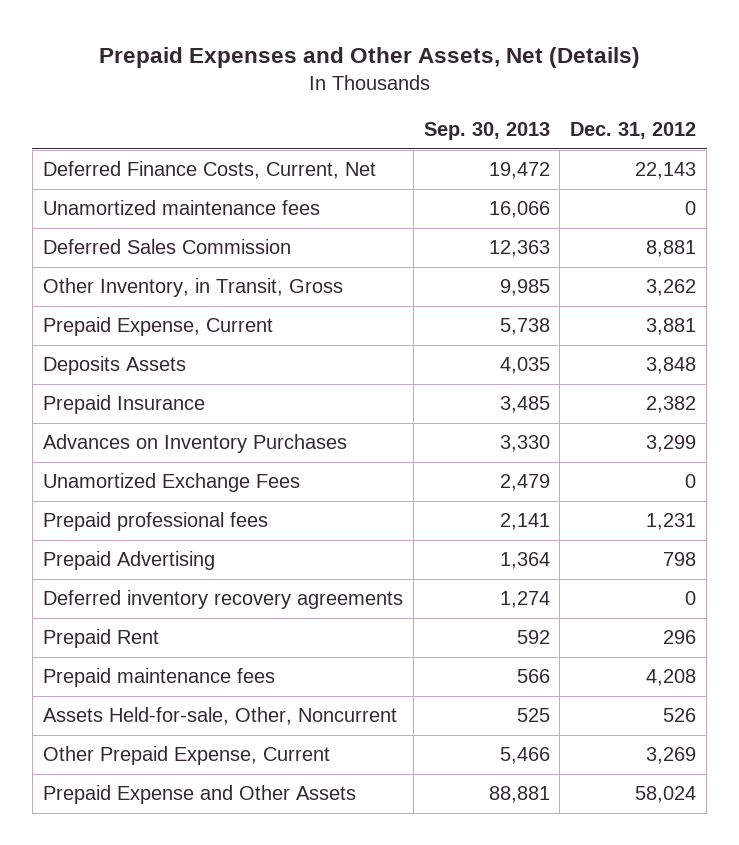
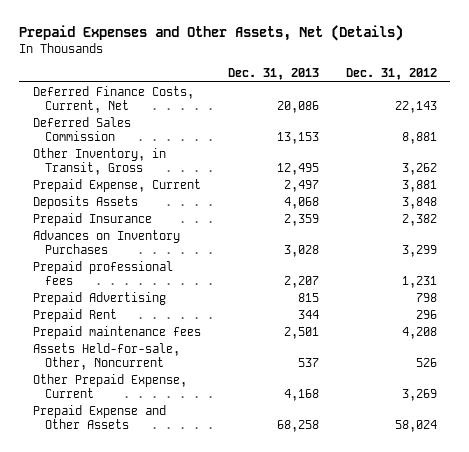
[423,121,550,140] Sep. 30, 2013 -> none
none -> [227,68,319,81] Dec. 31, 2013
[42,200,320,216] Unamortized maintenance fees -> none
[42,473,300,493] Unamortized Exchange Fees -> none
[42,590,403,610] Deferred inventory recovery agreements -> none

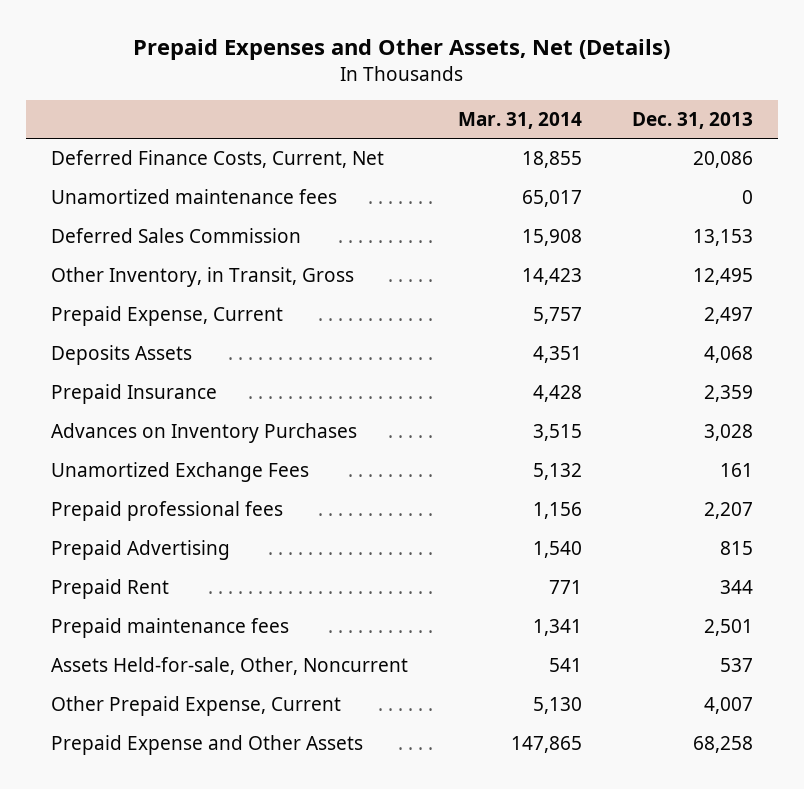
[345,68,437,81] Dec. 31, 2012 -> none
none -> [458,111,583,129] Mar. 31, 2014
none -> [50,189,337,205] Unamortized maintenance fees
none -> [50,462,309,483] Unamortized Exchange Fees
[283,388,319,401] 4,168 -> [704,697,754,715] 4,007

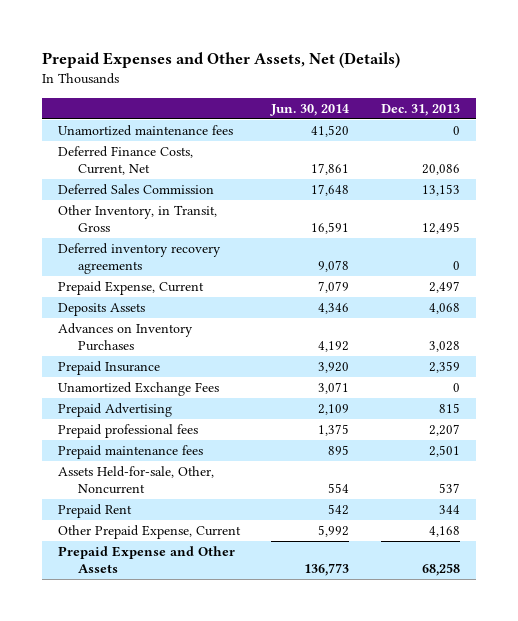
[458,111,583,129] Mar. 31, 2014 -> none
none -> [270,103,350,116] Jun. 30, 2014
[50,150,384,169] Deferred Finance Costs, Current, Net -> [58,146,194,175] Deferred Finance Costs, Current, Net
none -> [58,243,222,274] Deferred inventory recovery agreements
[50,384,217,405] Prepaid Insurance -> [58,361,161,376] Prepaid Insurance
[720,463,754,478] 161 -> [452,383,460,393] 0
[50,501,283,522] Prepaid professional fees -> [58,424,199,439] Prepaid professional fees
[50,579,169,600] Prepaid Rent -> [58,504,133,519] Prepaid Rent
[704,697,754,715] 4,007 -> [428,526,460,538] 4,168

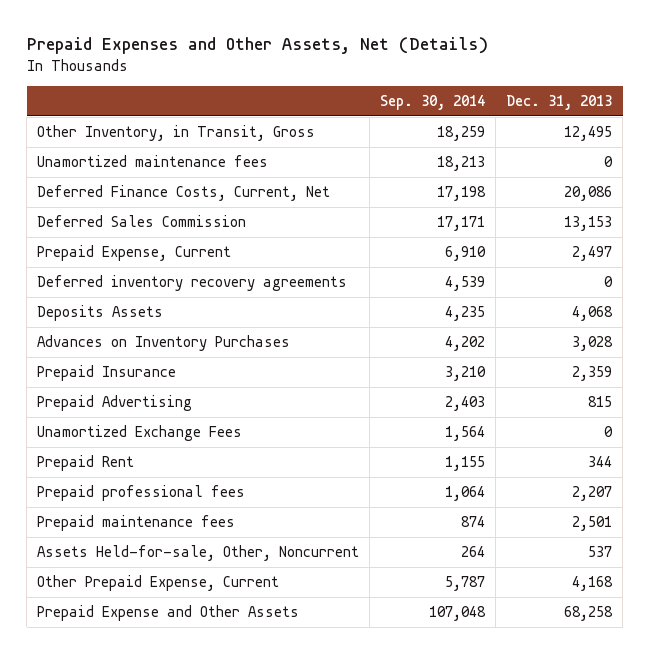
[270,103,350,116] Jun. 30, 2014 -> none
none -> [380,95,486,111] Sep. 30, 2014
[58,205,218,232] Other Inventory, in Transit, Gross -> [37,125,316,142] Other Inventory, in Transit, Gross
[58,243,222,274] Deferred inventory recovery agreements -> [37,275,348,292] Deferred inventory recovery agreements
[58,382,220,397] Unamortized Exchange Fees -> [37,425,243,442] Unamortized Exchange Fees
[58,504,133,519] Prepaid Rent -> [37,455,135,472] Prepaid Rent

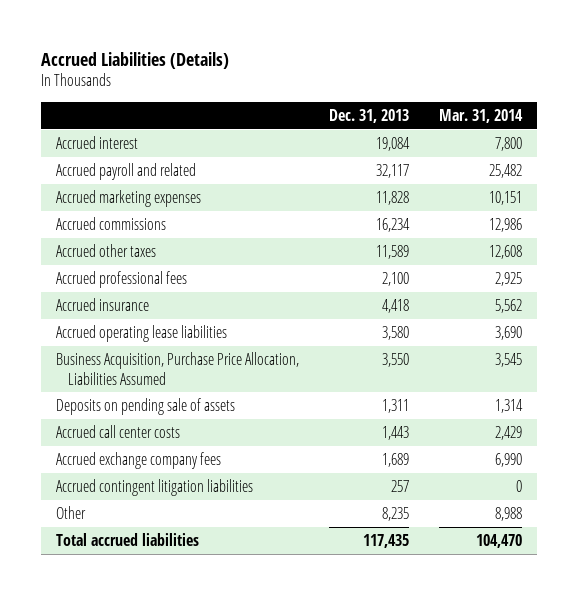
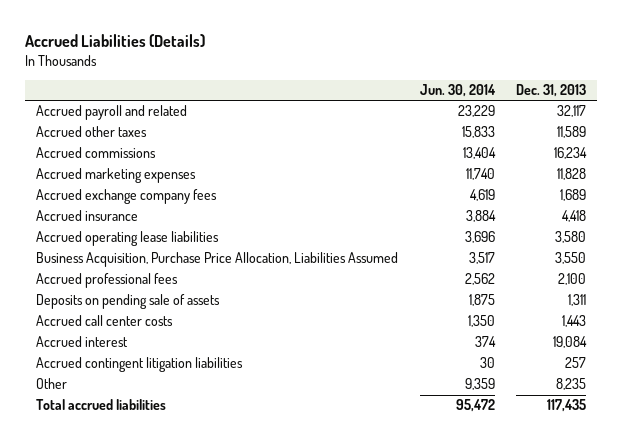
[439,108,524,123] Mar. 31, 2014 -> none
none -> [419,84,496,98] Jun. 30, 2014
[56,216,167,230] Accrued commissions -> [35,147,156,159] Accrued commissions
[56,189,202,207] Accrued marketing expenses -> [35,168,196,184] Accrued marketing expenses
[56,451,222,469] Accrued exchange company fees -> [35,189,217,205] Accrued exchange company fees
[56,270,188,288] Accrued professional fees -> [35,273,178,289] Accrued professional fees
[56,135,139,149] Accrued interest -> [35,336,128,348] Accrued interest

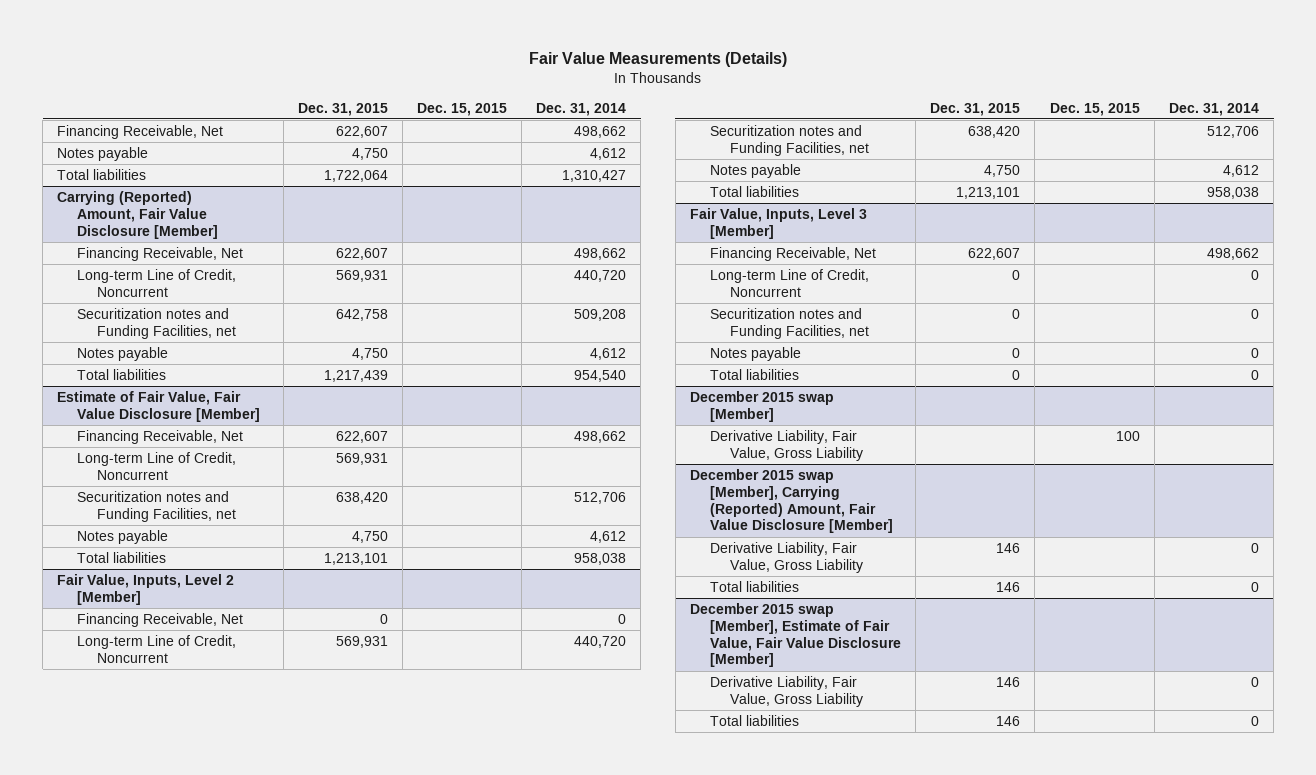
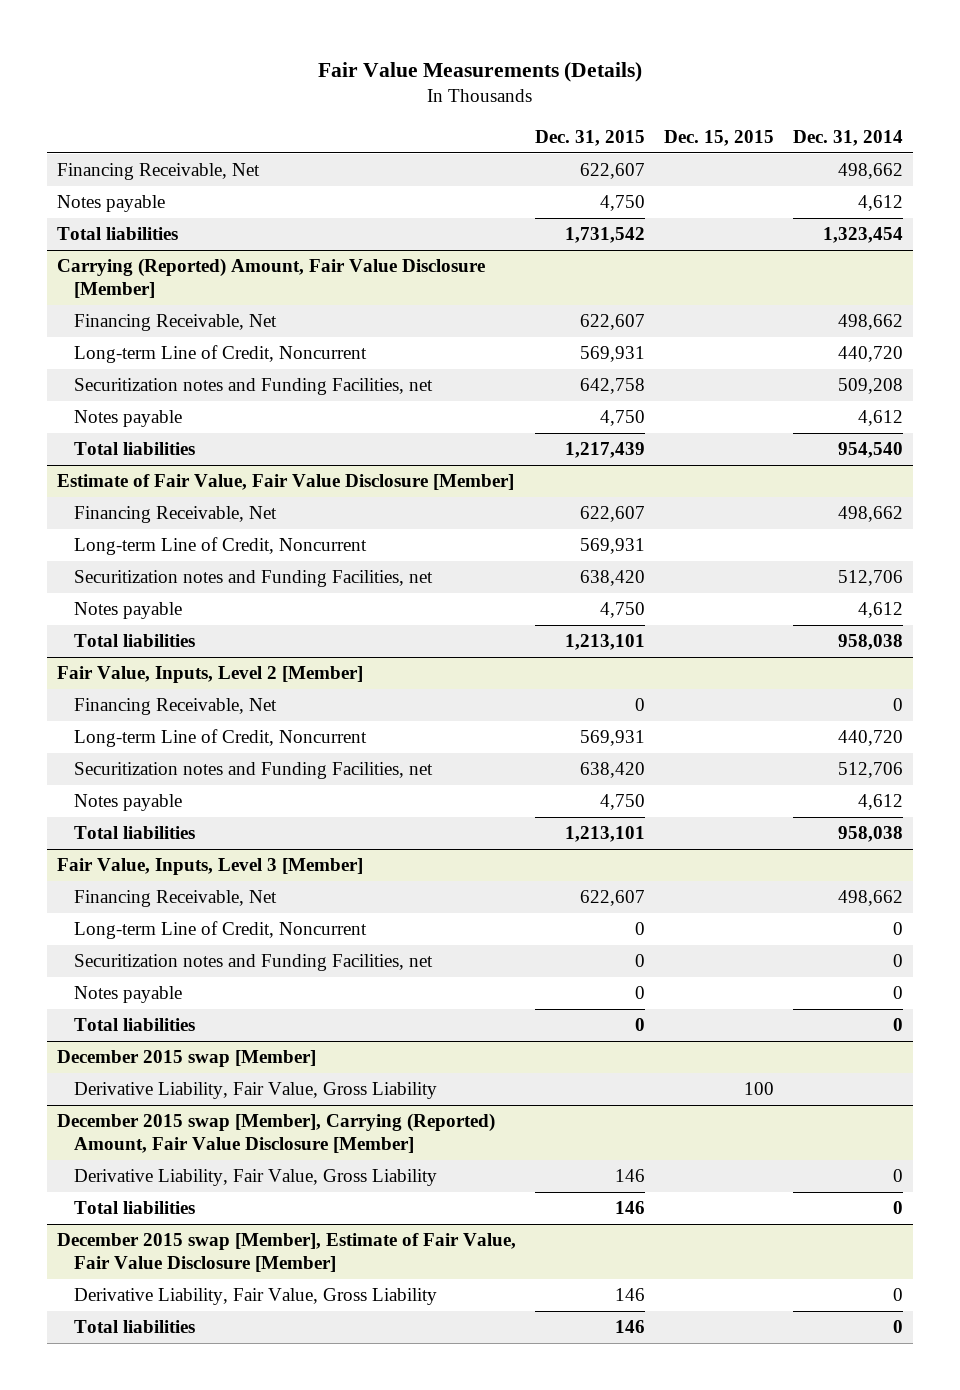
[323,169,388,182] 1,722,064 -> [565,227,646,244] 1,731,542
[562,169,627,182] 1,310,427 -> [823,227,904,244] 1,323,454

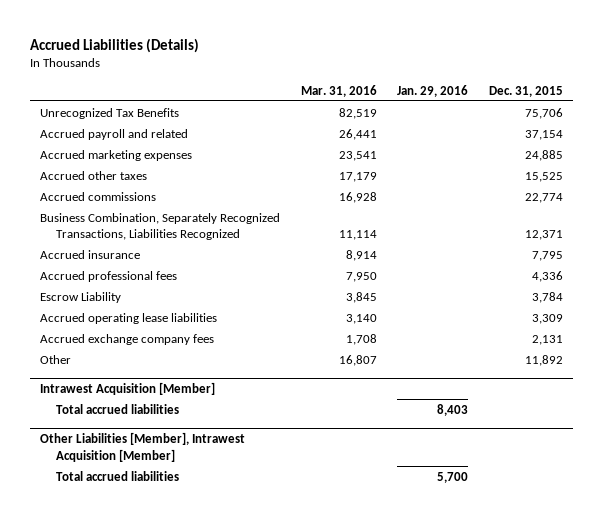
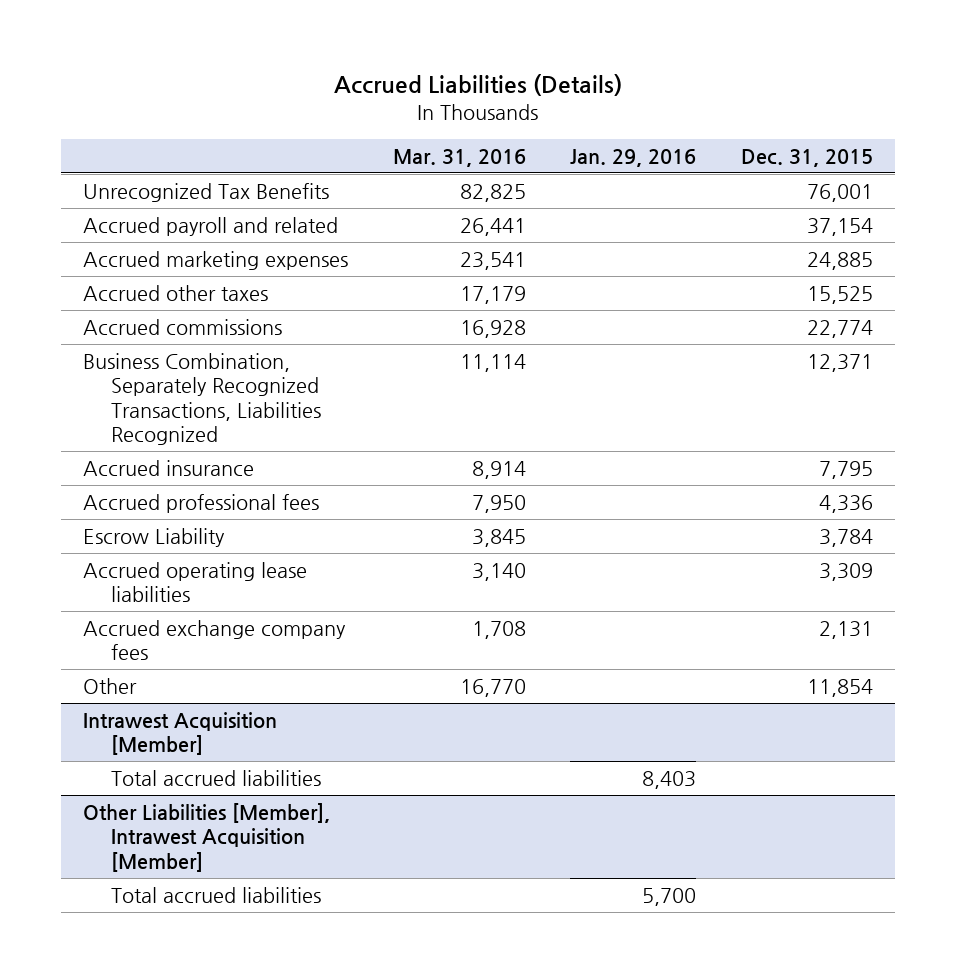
[338,107,377,119] 82,519 -> [459,183,526,202] 82,825
[524,107,563,119] 75,706 -> [806,183,873,202] 76,001
[338,354,377,366] 16,807 -> [459,678,526,697] 16,770
[524,354,563,366] 11,892 -> [806,678,873,697] 11,854

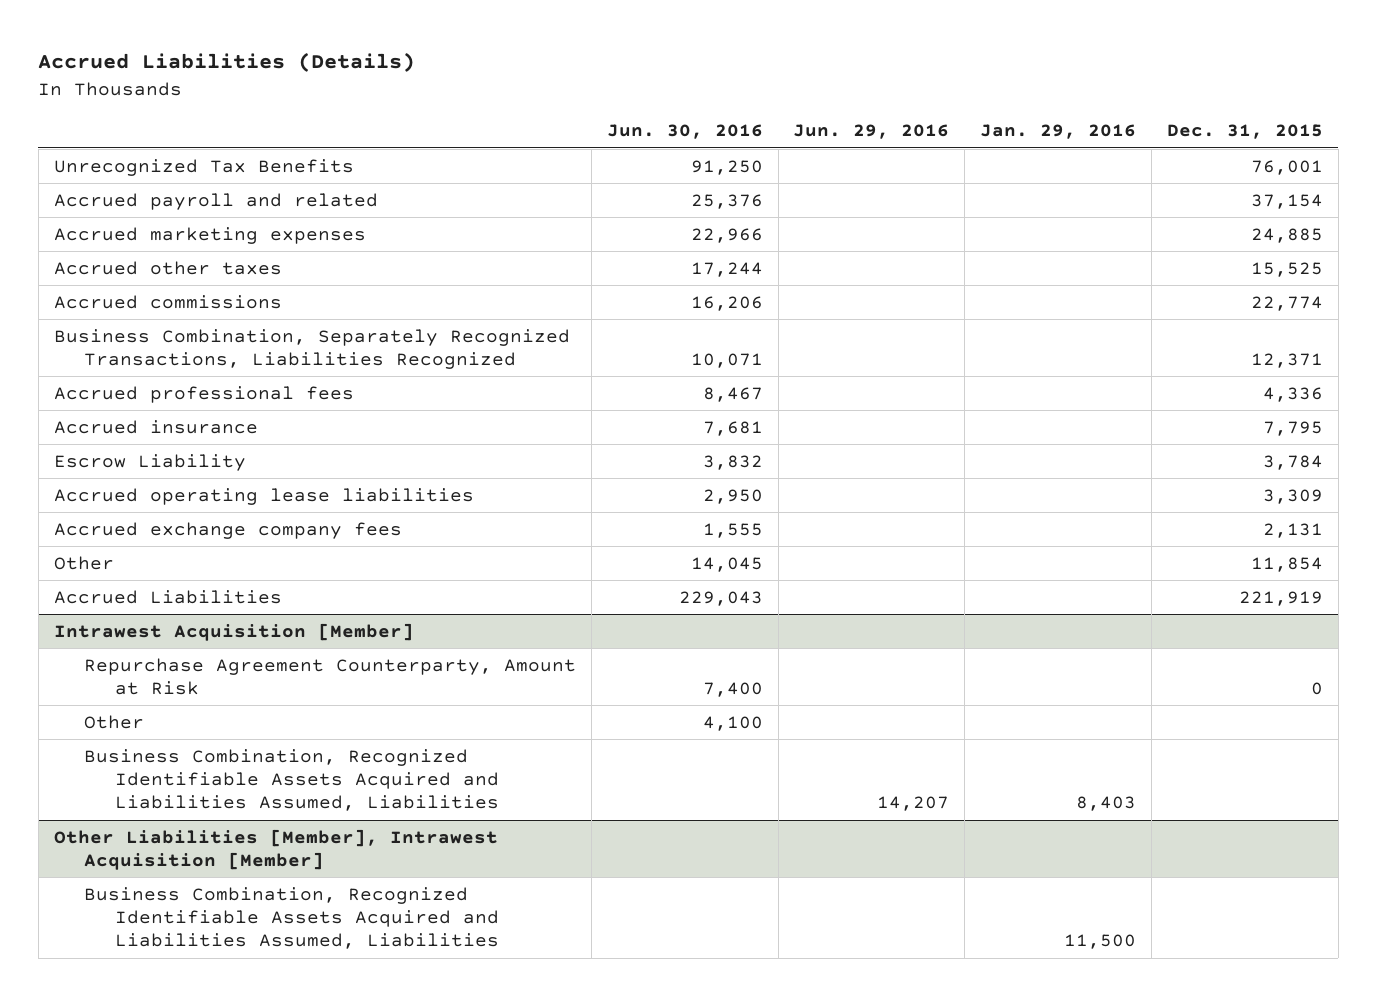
[392,148,526,167] Mar. 31, 2016 -> none
none -> [606,124,763,140] Jun. 30, 2016
none -> [793,124,950,140] Jun. 29, 2016
[83,459,255,476] Accrued insurance -> [53,419,258,434] Accrued insurance
none -> [53,589,282,604] Accrued Liabilities
none -> [84,657,577,695] Repurchase Agreement Counterparty, Amount at Risk
none -> [84,714,145,729] Other
[111,769,322,786] Total accrued liabilities -> [84,748,499,812] Business Combination, Recognized Identifiable Assets Acquired and Liabilities Assumed, Liabilities
[111,886,322,903] Total accrued liabilities -> none
none -> [84,886,499,950] Business Combination, Recognized Identifiable Assets Acquired and Liabilities Assumed, Liabilities

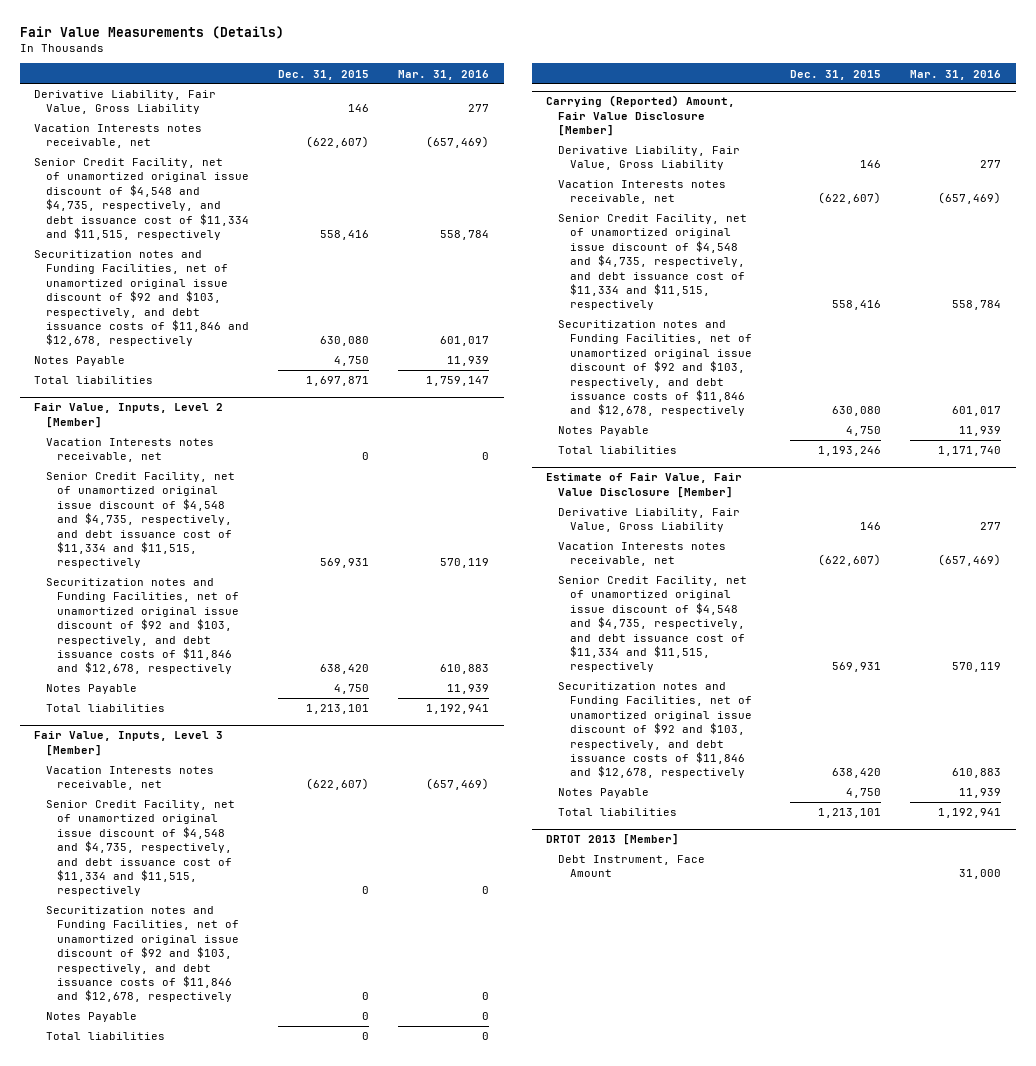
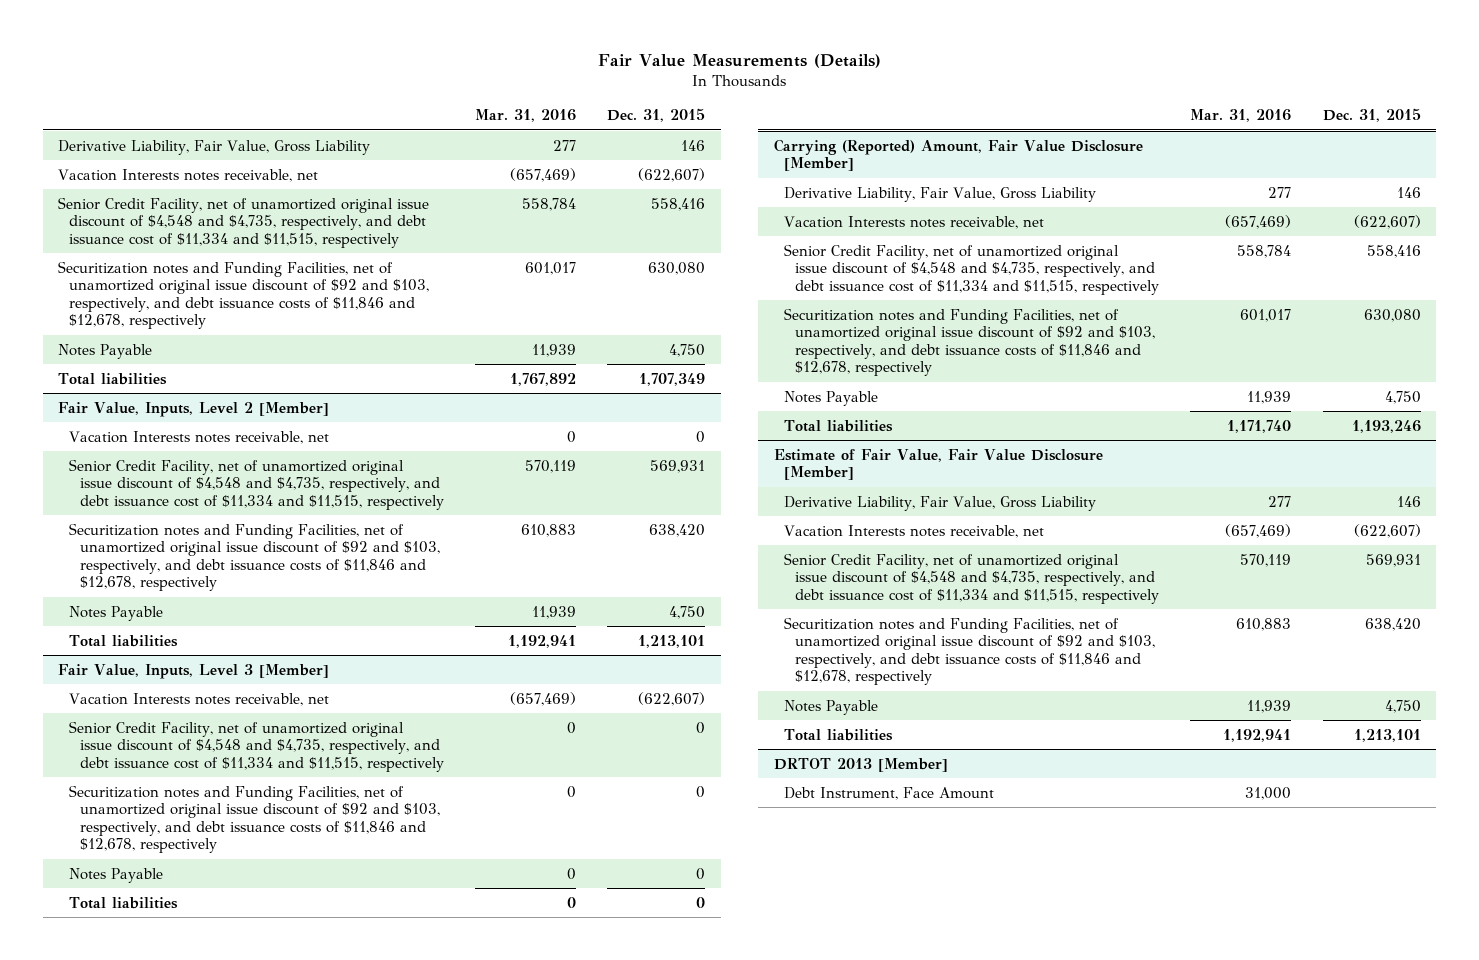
[305,376,369,387] 1,697,871 -> [639,372,706,386] 1,707,349
[426,376,490,387] 1,759,147 -> [510,372,577,386] 1,767,892

